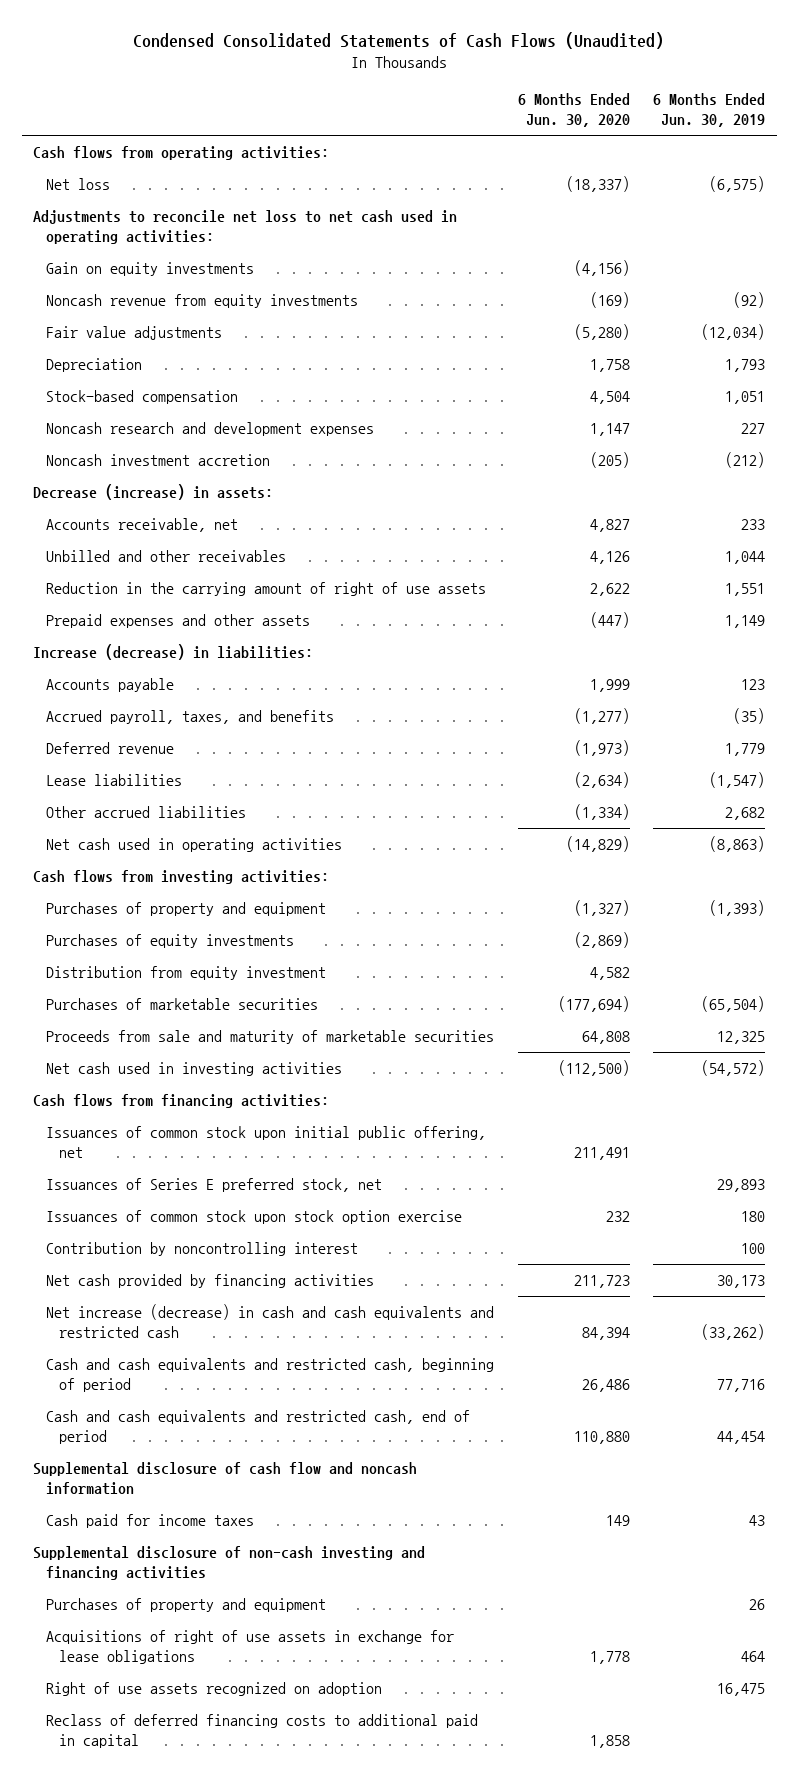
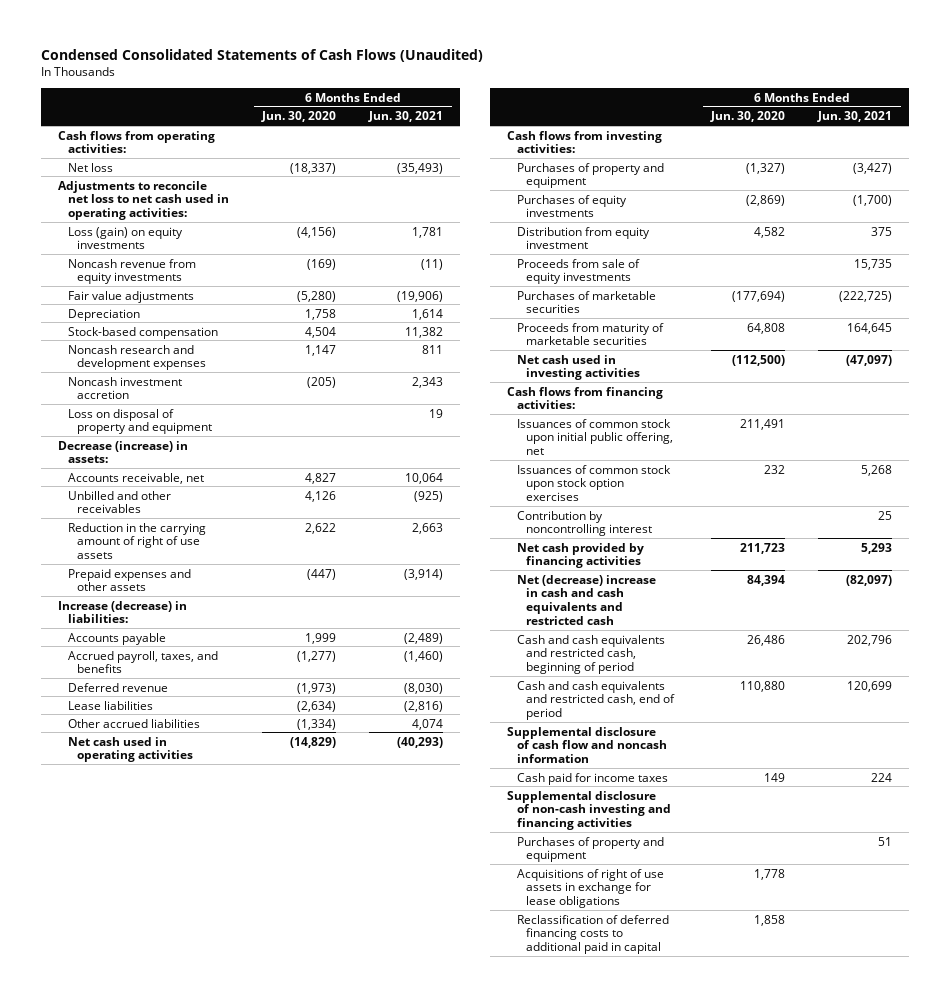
[653,93,766,128] 6 Months Ended Jun. 30, 2019 -> none
none -> [368,111,444,123] Jun. 30, 2021
[46,261,255,276] Gain on equity investments -> [67,226,183,250] Loss (gain) on equity investments
none -> [67,408,213,435] Loss on disposal of property and equipment
none -> [516,258,640,285] Proceeds from sale of equity investments
[46,1029,495,1044] Proceeds from sale and maturity of marketable securities -> [516,322,664,346] Proceeds from maturity of marketable securities
[46,1177,383,1192] Issuances of Series E preferred stock, net -> none
[46,1209,463,1224] Issuances of common stock upon stock option exercise -> [516,464,671,502] Issuances of common stock upon stock option exercises
[46,1303,495,1339] Net increase (decrease) in cash and cash equivalents and restricted cash -> [516,574,656,626] Net (decrease) increase in cash and cash equivalents and restricted cash
[46,1681,383,1696] Right of use assets recognized on adoption -> none
[46,1713,479,1749] Reclass of deferred financing costs to additional paid in capital -> [516,914,669,955] Reclassification of deferred financing costs to additional paid in capital

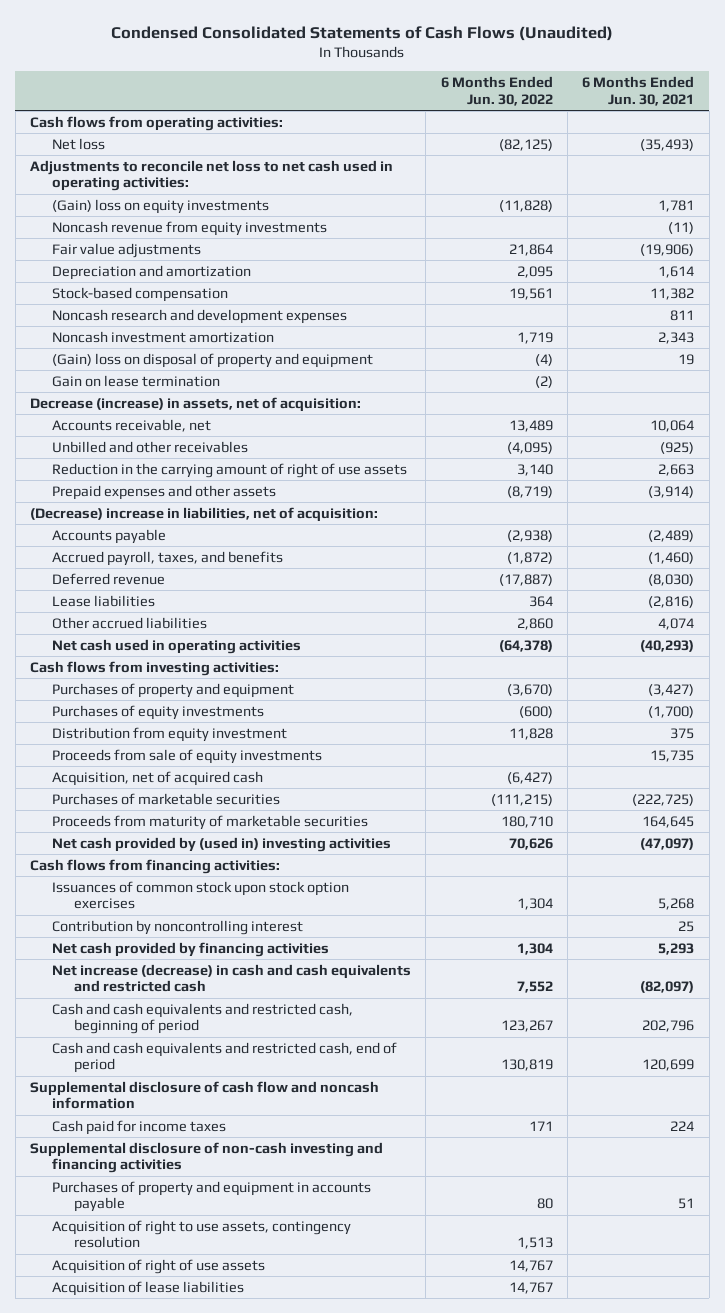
[261,111,337,123] Jun. 30, 2020 -> none
none -> [440,75,553,106] 6 Months Ended Jun. 30, 2022
[67,226,183,250] Loss (gain) on equity investments -> [51,198,269,214] (Gain) loss on equity investments
[67,308,140,321] Depreciation -> [51,264,251,280] Depreciation and amortization
[67,376,182,400] Noncash investment accretion -> [51,330,274,343] Noncash investment amortization
[67,408,213,435] Loss on disposal of property and equipment -> [51,352,373,368] (Gain) loss on disposal of property and equipment
none -> [51,374,220,387] Gain on lease termination
[57,440,188,464] Decrease (increase) in assets: -> [30,396,362,412] Decrease (increase) in assets, net of acquisition:
[57,600,187,624] Increase (decrease) in liabilities: -> [30,506,379,522] (Decrease) increase in liabilities, net of acquisition:
none -> [51,770,263,786] Acquisition, net of acquired cash
[516,354,641,381] Net cash used in investing activities -> [51,836,391,852] Net cash provided by (used in) investing activities
[516,418,674,456] Issuances of common stock upon initial public offering, net -> none
[516,574,656,626] Net (decrease) increase in cash and cash equivalents and restricted cash -> [51,963,411,993] Net increase (decrease) in cash and cash equivalents and restricted cash
[516,914,669,955] Reclassification of deferred financing costs to additional paid in capital -> none
[516,836,664,863] Purchases of property and equipment -> [51,1180,371,1213] Purchases of property and equipment in accounts payable
none -> [51,1219,351,1249] Acquisition of right to use assets, contingency resolution
[516,868,664,909] Acquisitions of right of use assets in exchange for lease obligations -> [51,1258,265,1274] Acquisition of right of use assets
none -> [51,1280,244,1296] Acquisition of lease liabilities

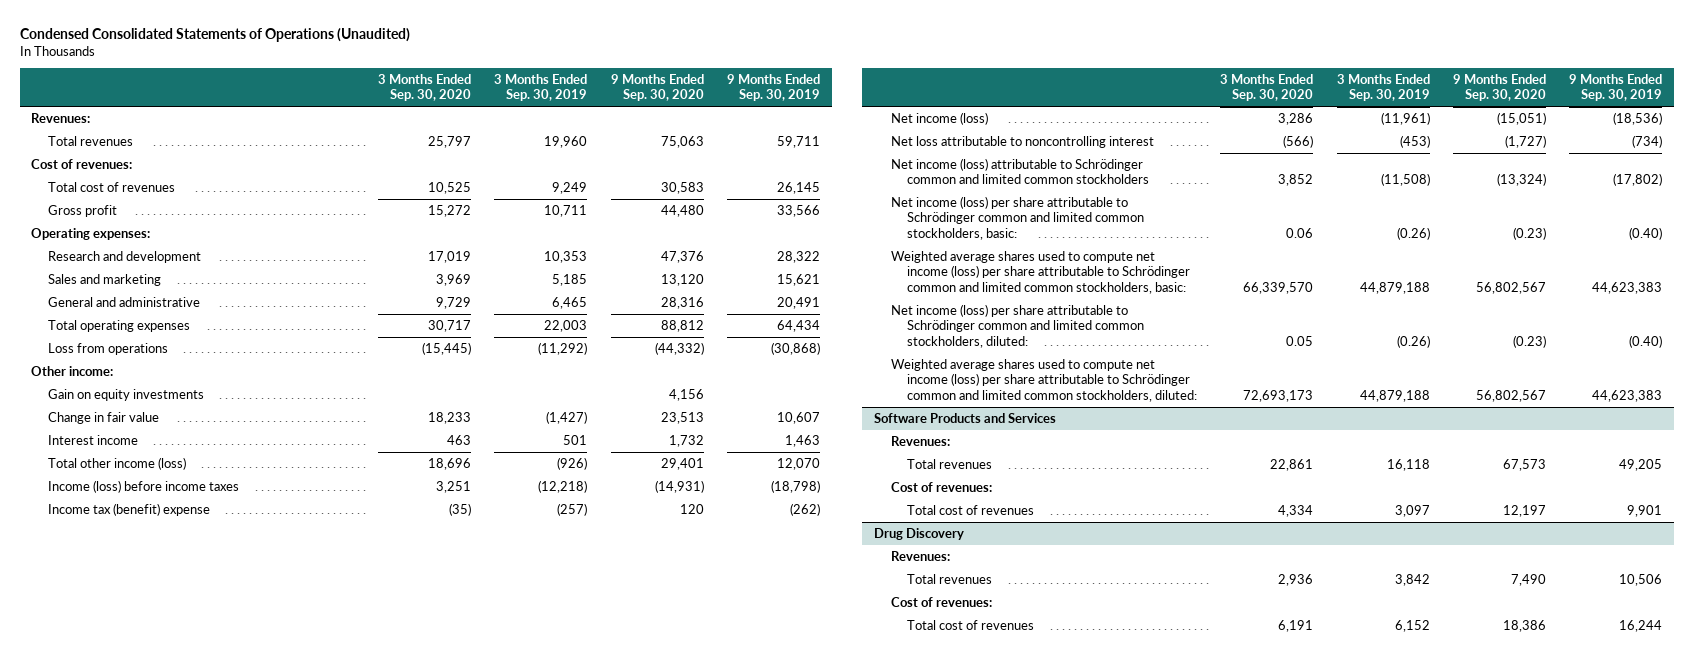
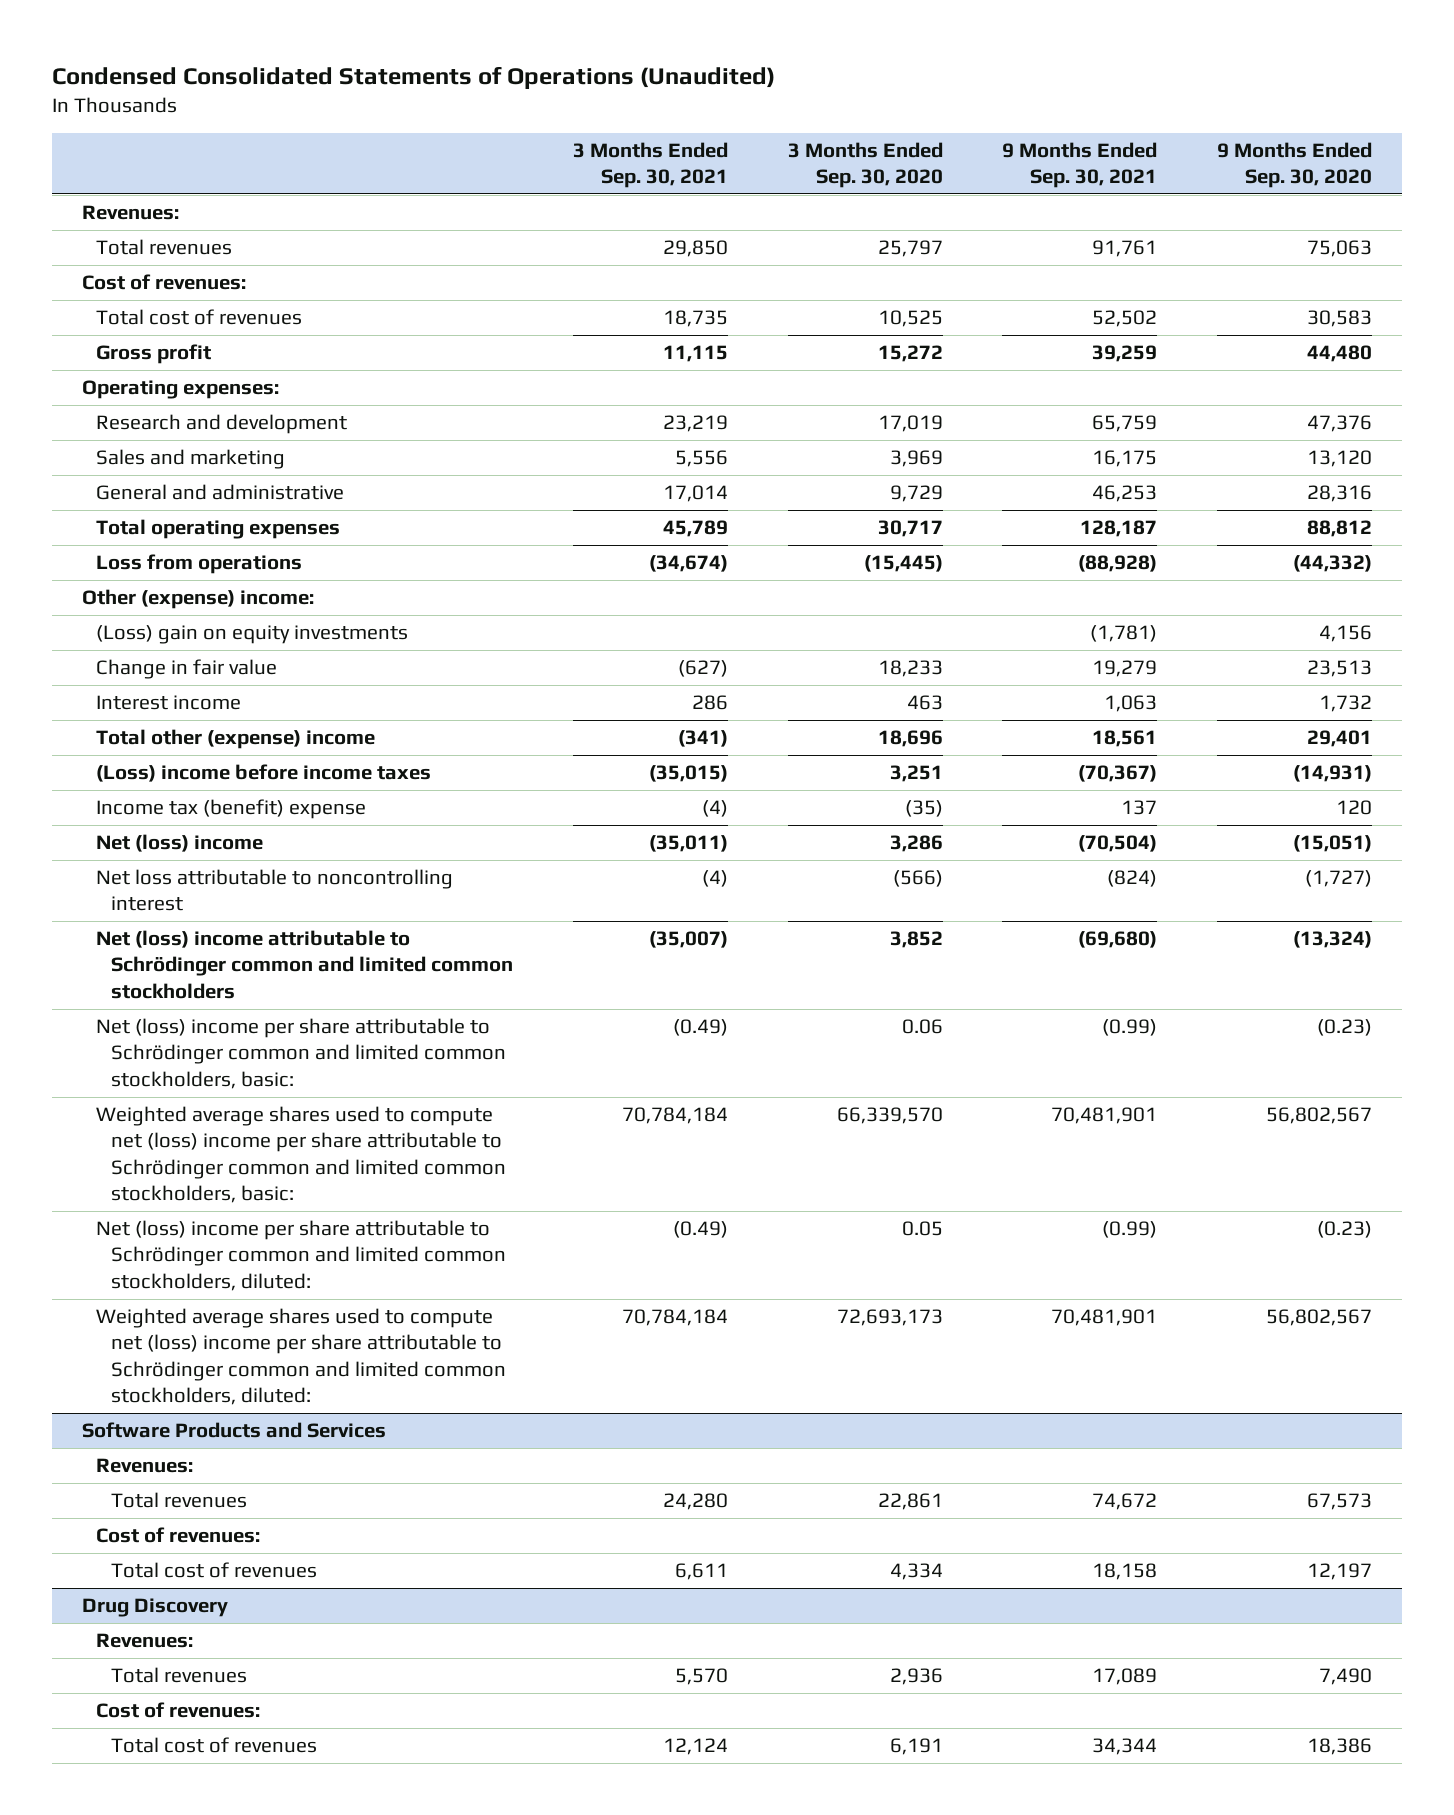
[494,73,588,102] 3 Months Ended Sep. 30, 2019 -> none
[726,73,820,102] 9 Months Ended Sep. 30, 2019 -> none
none -> [572,141,728,189] 3 Months Ended Sep. 30, 2021
none -> [1002,141,1158,189] 9 Months Ended Sep. 30, 2021
[31,365,114,376] Other income: -> [81,589,314,610] Other (expense) income:
[47,388,204,401] Gain on equity investments -> [96,625,409,645] (Loss) gain on equity investments
[47,456,186,470] Total other income (loss) -> [96,729,376,750] Total other (expense) income
[47,479,239,493] Income (loss) before income taxes -> [96,764,432,783] (Loss) income before income taxes
[890,111,988,125] Net income (loss) -> [96,834,264,853] Net (loss) income
[890,157,1150,185] Net income (loss) attributable to Schrödinger common and limited common stockholders -> [96,930,513,999] Net (loss) income attributable to Schrödinger common and limited common stockholders
[890,195,1145,240] Net income (loss) per share attributable to Schrödinger common and limited common stockholders, basic: -> [96,1018,506,1089] Net (loss) income per share attributable to Schrödinger common and limited common stockholders, basic:
[890,250,1191,294] Weighted average shares used to compute net income (loss) per share attributable to Schrödinger common and limited common stockholders, basic: -> [96,1106,506,1204] Weighted average shares used to compute net (loss) income per share attributable to Schrödinger common and limited common stockholders, basic:
[890,303,1145,348] Net income (loss) per share attributable to Schrödinger common and limited common stockholders, diluted: -> [96,1220,506,1291] Net (loss) income per share attributable to Schrödinger common and limited common stockholders, diluted:
[890,358,1198,402] Weighted average shares used to compute net income (loss) per share attributable to Schrödinger common and limited common stockholders, diluted: -> [96,1308,506,1406] Weighted average shares used to compute net (loss) income per share attributable to Schrödinger common and limited common stockholders, diluted:

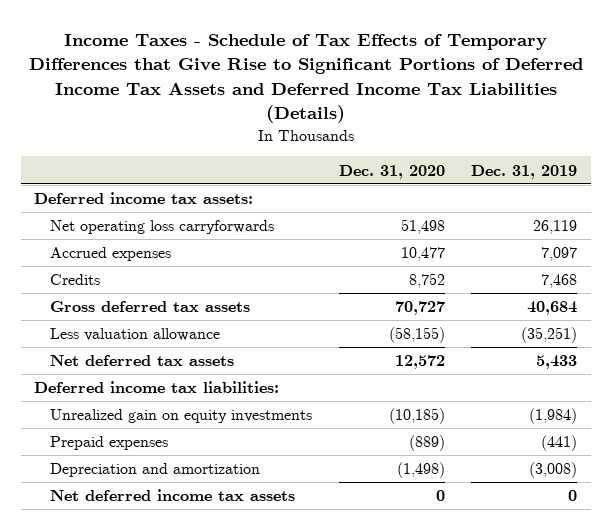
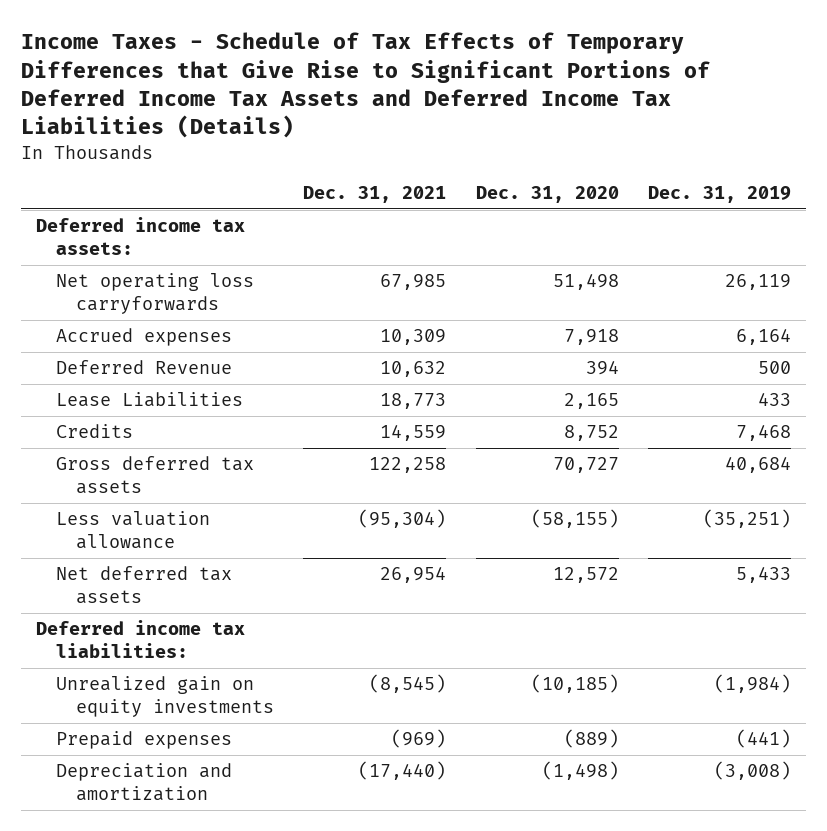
none -> [303,186,447,204] Dec. 31, 2021
[400,247,445,262] 10,477 -> [563,329,619,346] 7,918
[541,247,578,262] 7,097 -> [736,329,792,346] 6,164
none -> [55,360,232,375] Deferred Revenue
none -> [55,392,243,408] Lease Liabilities
[49,489,295,502] Net deferred income tax assets -> none

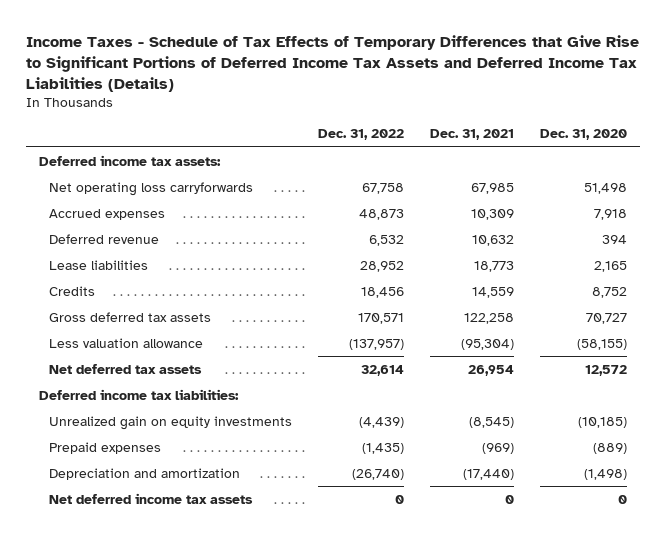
[648,186,792,204] Dec. 31, 2019 -> none
none -> [318,129,405,141] Dec. 31, 2022
[55,360,232,375] Deferred Revenue -> [49,233,160,244] Deferred revenue
[55,392,243,408] Lease Liabilities -> [49,259,149,270] Lease liabilities
none -> [49,492,254,504] Net deferred income tax assets

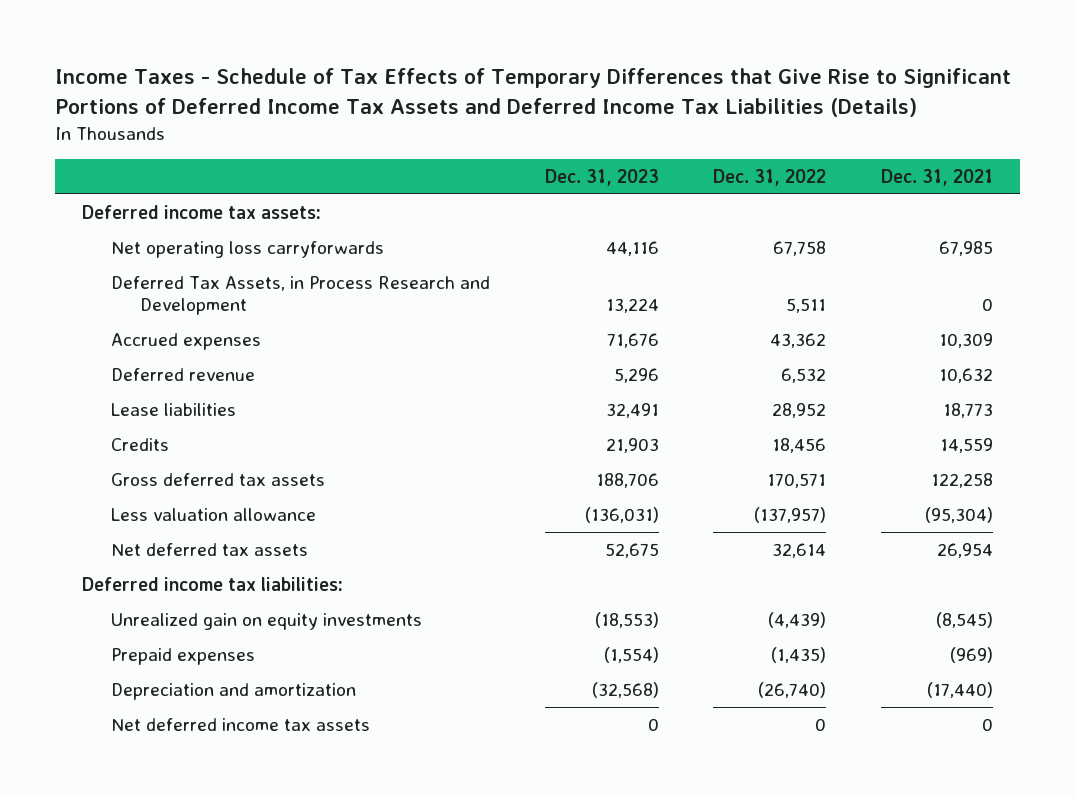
[540,129,628,141] Dec. 31, 2020 -> none
none -> [544,168,659,186] Dec. 31, 2023
none -> [111,275,491,316] Deferred Tax Assets, in Process Research and Development
[359,208,405,220] 48,873 -> [770,332,827,348] 43,362

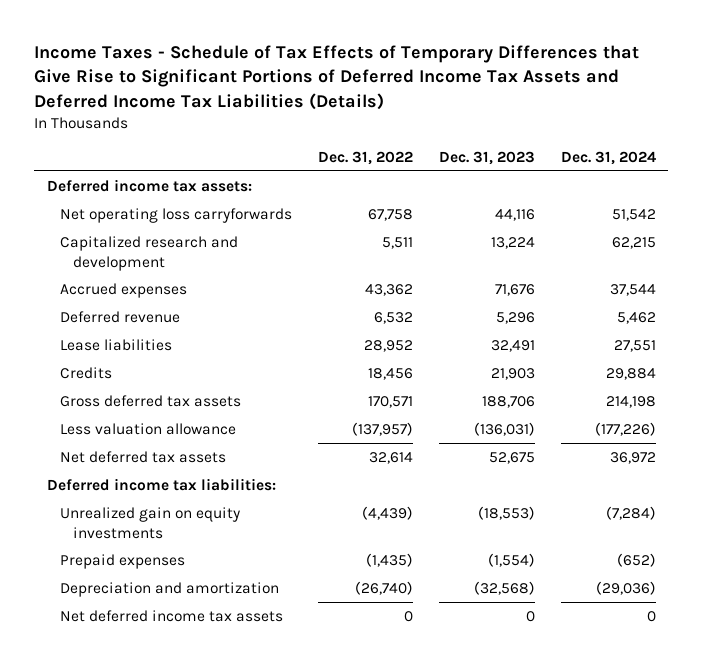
[880,168,993,186] Dec. 31, 2021 -> none
none -> [560,151,656,166] Dec. 31, 2024
[111,275,491,316] Deferred Tax Assets, in Process Research and Development -> [59,235,238,271] Capitalized research and development

